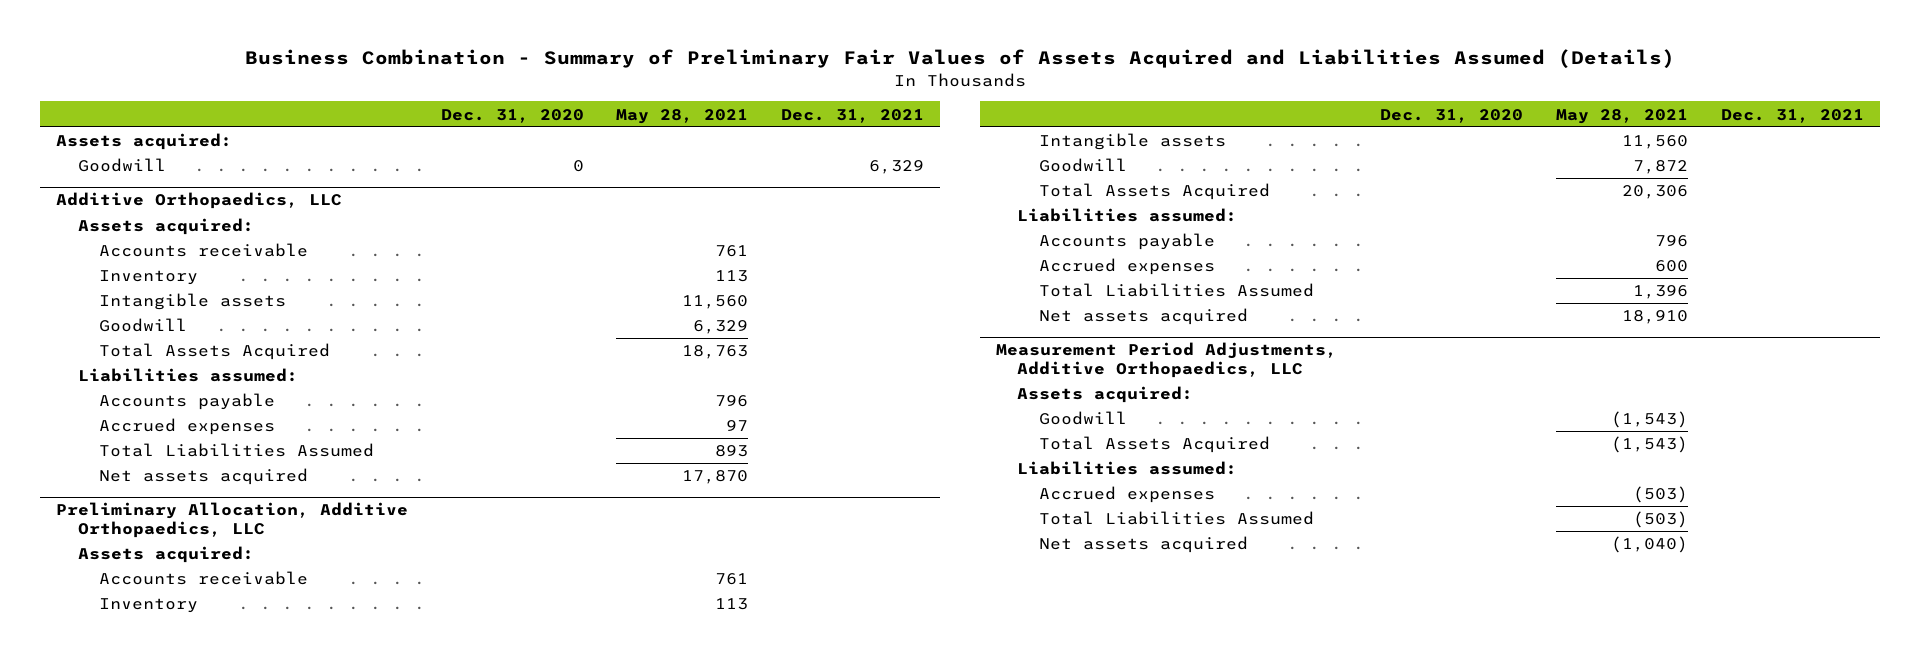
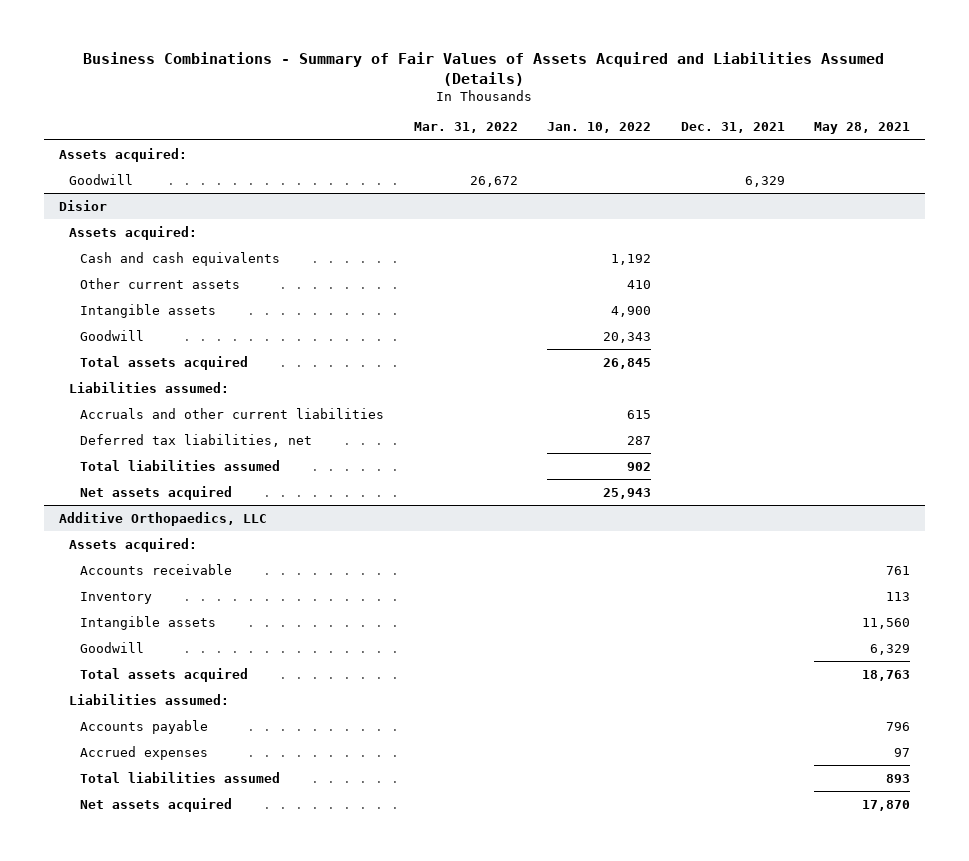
[244,49,1675,69] Business Combination - Summary of Preliminary Fair Values of Assets Acquired and Liabilities Assumed (Details) -> [83,51,885,86] Business Combinations - Summary of Fair Values of Assets Acquired and Liabilities Assumed (Details)
[440,108,584,123] Dec. 31, 2020 -> none
none -> [413,122,518,134] Mar. 31, 2022
none -> [547,122,652,134] Jan. 10, 2022
none -> [58,199,107,211] Disior
none -> [69,225,198,240] Assets acquired:
none -> [80,251,281,266] Cash and cash equivalents
none -> [80,277,241,289] Other current assets
none -> [80,303,217,318] Intangible assets
none -> [80,329,145,341] Goodwill
none -> [80,355,249,370] Total assets acquired
none -> [69,381,230,393] Liabilities assumed:
none -> [80,407,385,419] Accruals and other current liabilities
none -> [80,433,313,447] Deferred tax liabilities, net
none -> [80,459,281,471] Total liabilities assumed
none -> [80,485,233,500] Net assets acquired
[98,343,330,361] Total Assets Acquired -> [80,667,249,682] Total assets acquired
[98,443,374,458] Total Liabilities Assumed -> [80,771,281,783] Total liabilities assumed
[56,502,409,538] Preliminary Allocation, Additive Orthopaedics, LLC -> none
[77,546,254,564] Assets acquired: -> none
[98,571,308,586] Accounts receivable -> none
[98,598,198,614] Inventory -> none
[1038,133,1226,151] Intangible assets -> none
[1038,158,1127,173] Goodwill -> none
[1038,183,1270,201] Total Assets Acquired -> none
[1017,208,1238,223] Liabilities assumed: -> none
[1038,233,1215,251] Accounts payable -> none
[1038,258,1215,276] Accrued expenses -> none
[1038,283,1314,298] Total Liabilities Assumed -> none
[1038,308,1248,326] Net assets acquired -> none
[995,342,1337,378] Measurement Period Adjustments, Additive Orthopaedics, LLC -> none
[1017,386,1194,404] Assets acquired: -> none
[1038,411,1127,426] Goodwill -> none
[1038,436,1270,454] Total Assets Acquired -> none
[1017,461,1238,476] Liabilities assumed: -> none
[1038,486,1215,504] Accrued expenses -> none
[1038,511,1314,526] Total Liabilities Assumed -> none
[1038,536,1248,554] Net assets acquired -> none

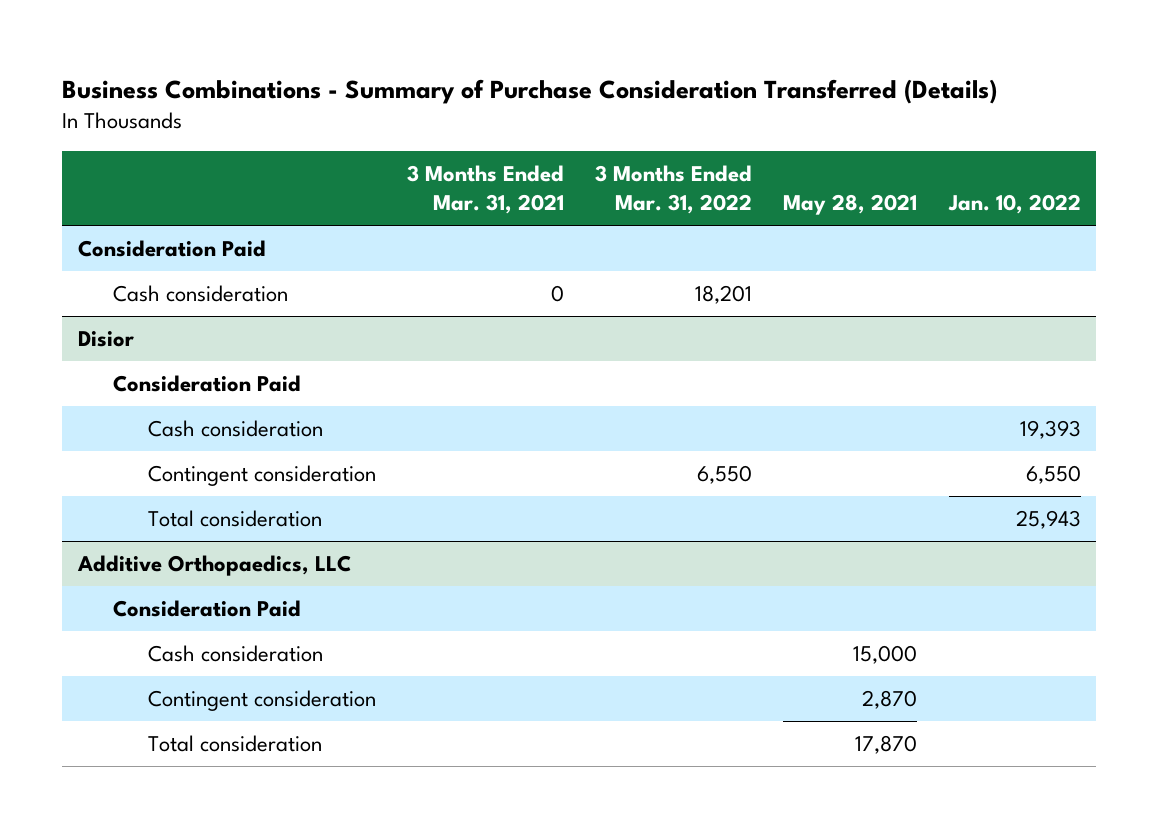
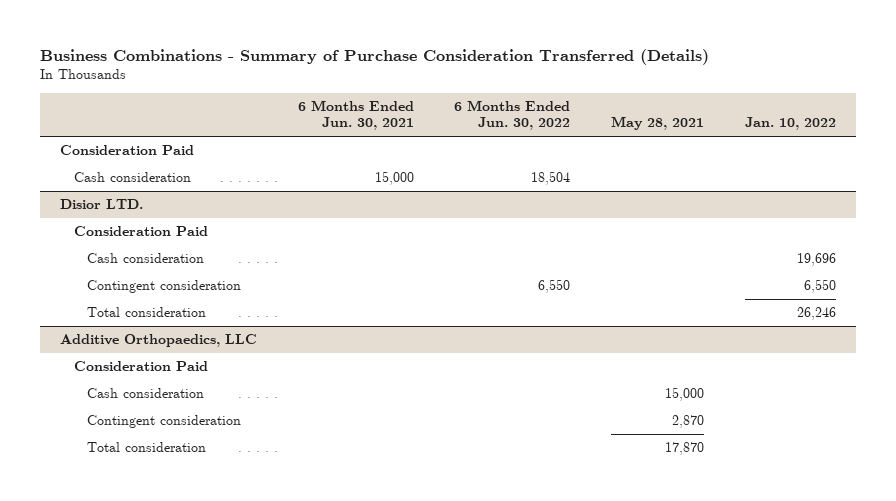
[406,164,564,215] 3 Months Ended Mar. 31, 2021 -> none
[595,164,753,215] 3 Months Ended Mar. 31, 2022 -> none
none -> [297,100,414,131] 6 Months Ended Jun. 30, 2021
none -> [454,100,571,131] 6 Months Ended Jun. 30, 2022
[78,331,135,348] Disior -> [60,199,144,210] Disior LTD.
[1019,420,1081,440] 19,393 -> [796,253,836,267] 19,696
[1015,510,1081,530] 25,943 -> [796,307,836,321] 26,246

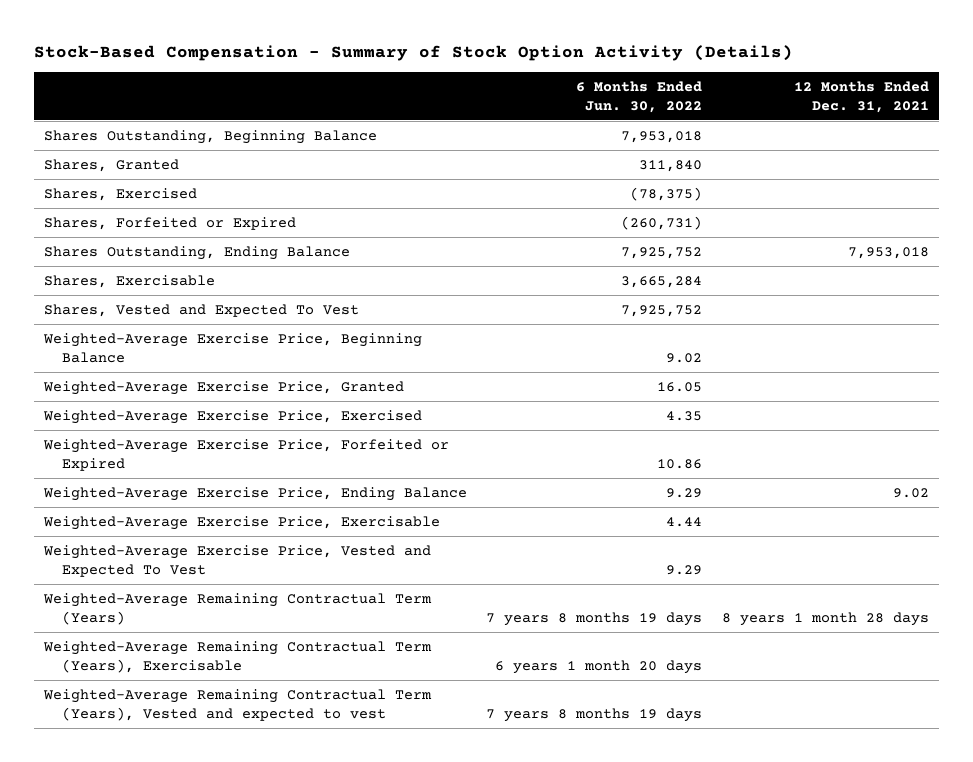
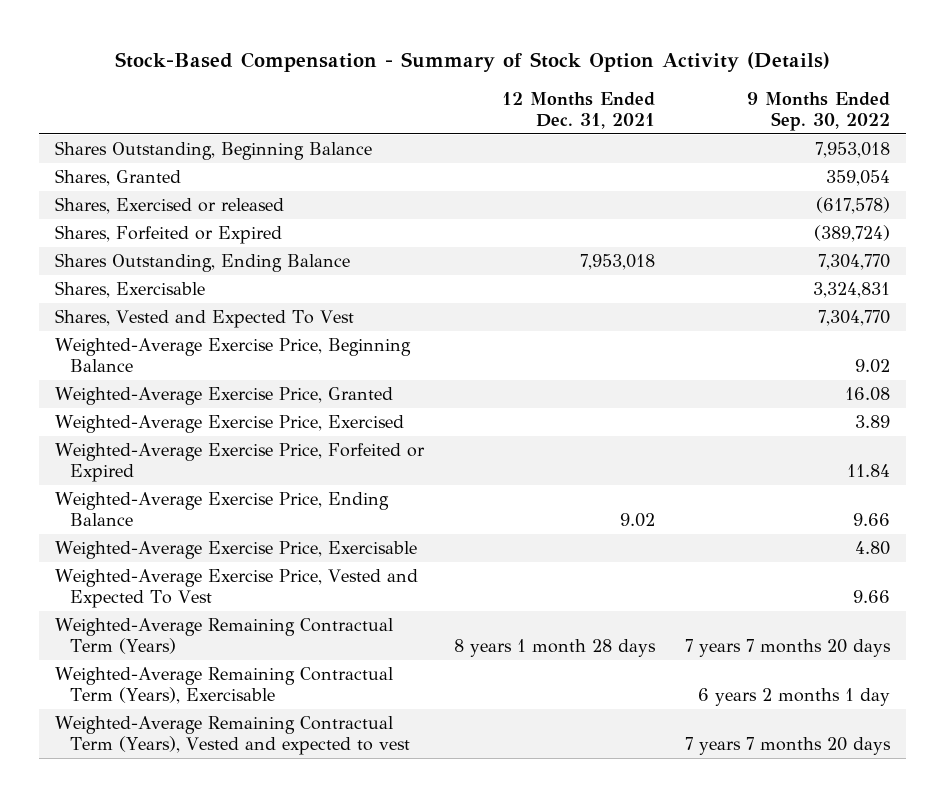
[576,80,703,113] 6 Months Ended Jun. 30, 2022 -> none
none -> [747,92,891,132] 9 Months Ended Sep. 30, 2022
[43,187,197,201] Shares, Exercised -> [54,197,284,215] Shares, Exercised or released

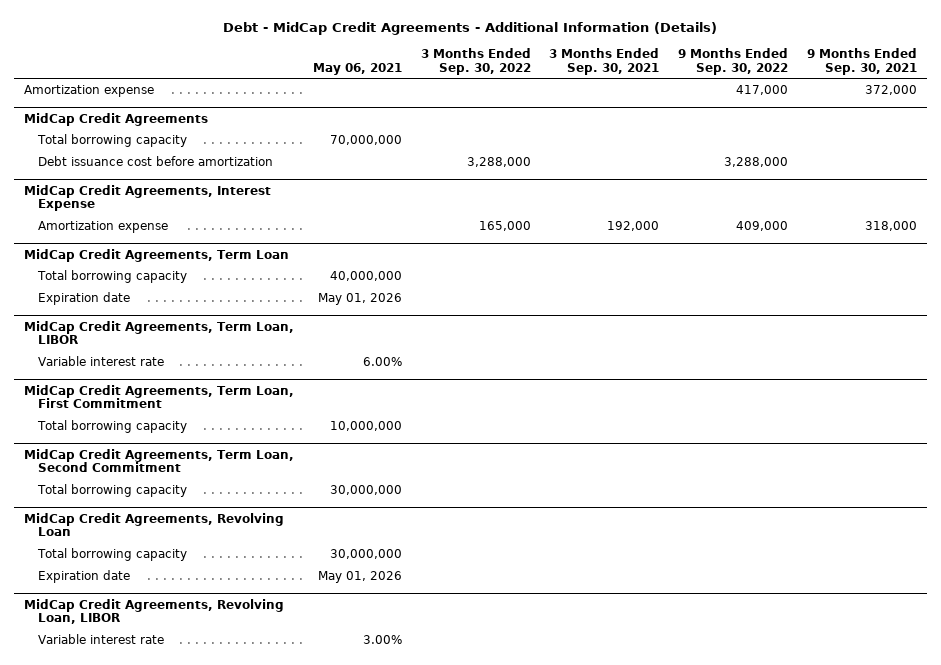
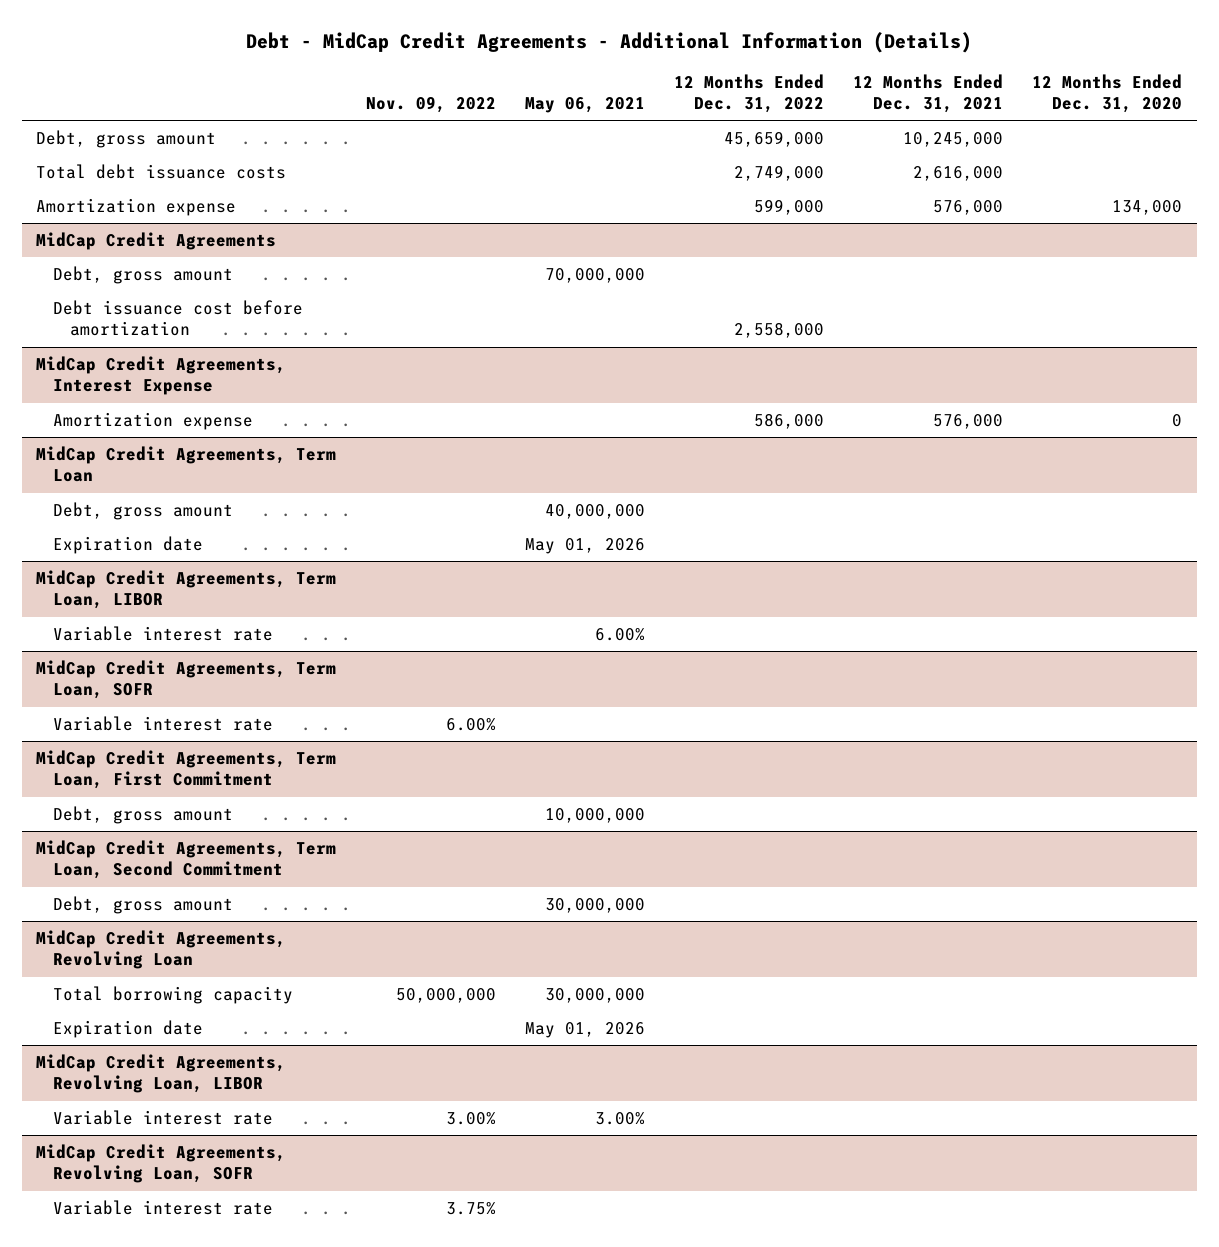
[420,48,531,75] 3 Months Ended Sep. 30, 2022 -> none
[549,48,660,75] 3 Months Ended Sep. 30, 2021 -> none
[678,48,789,75] 9 Months Ended Sep. 30, 2022 -> none
[807,48,918,75] 9 Months Ended Sep. 30, 2021 -> none
none -> [365,95,496,113] Nov. 09, 2022
none -> [673,73,824,113] 12 Months Ended Dec. 31, 2022
none -> [853,73,1004,113] 12 Months Ended Dec. 31, 2021
none -> [1032,73,1183,113] 12 Months Ended Dec. 31, 2020
none -> [36,129,217,148] Debt, gross amount
none -> [36,163,287,179] Total debt issuance costs
[36,133,187,147] Total borrowing capacity -> none
none -> [53,265,234,284] Debt, gross amount
[36,269,187,283] Total borrowing capacity -> none
none -> [53,501,234,520] Debt, gross amount
none -> [36,659,337,700] MidCap Credit Agreements, Term Loan, SOFR
none -> [53,715,274,731] Variable interest rate
[36,419,187,433] Total borrowing capacity -> none
none -> [53,805,234,824] Debt, gross amount
[36,483,187,497] Total borrowing capacity -> none
none -> [53,895,234,914] Debt, gross amount
none -> [36,1143,287,1184] MidCap Credit Agreements, Revolving Loan, SOFR
none -> [53,1199,274,1215] Variable interest rate

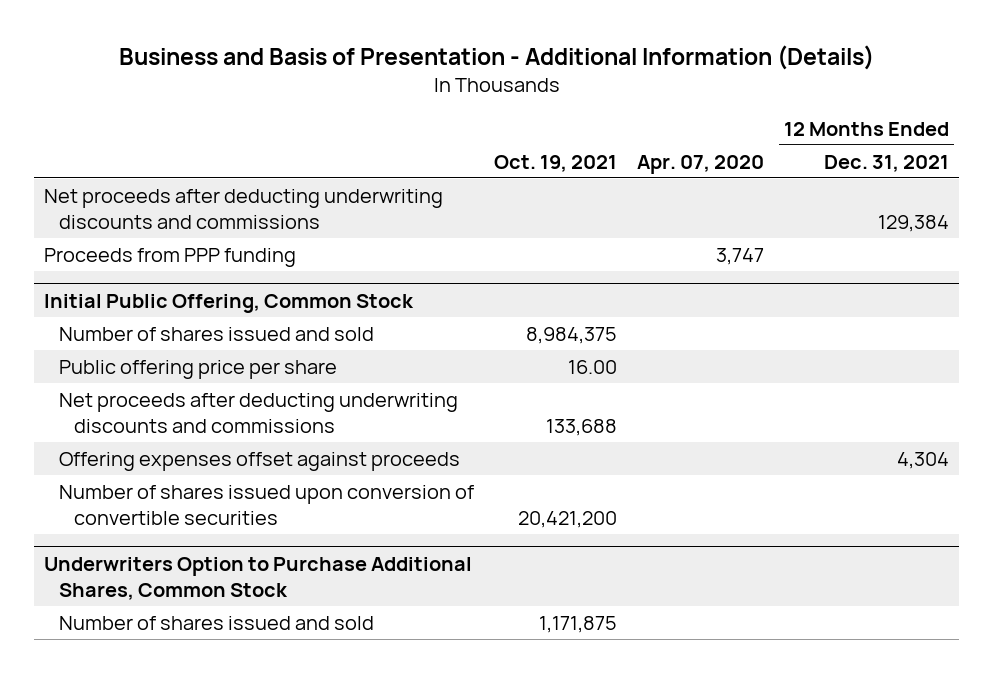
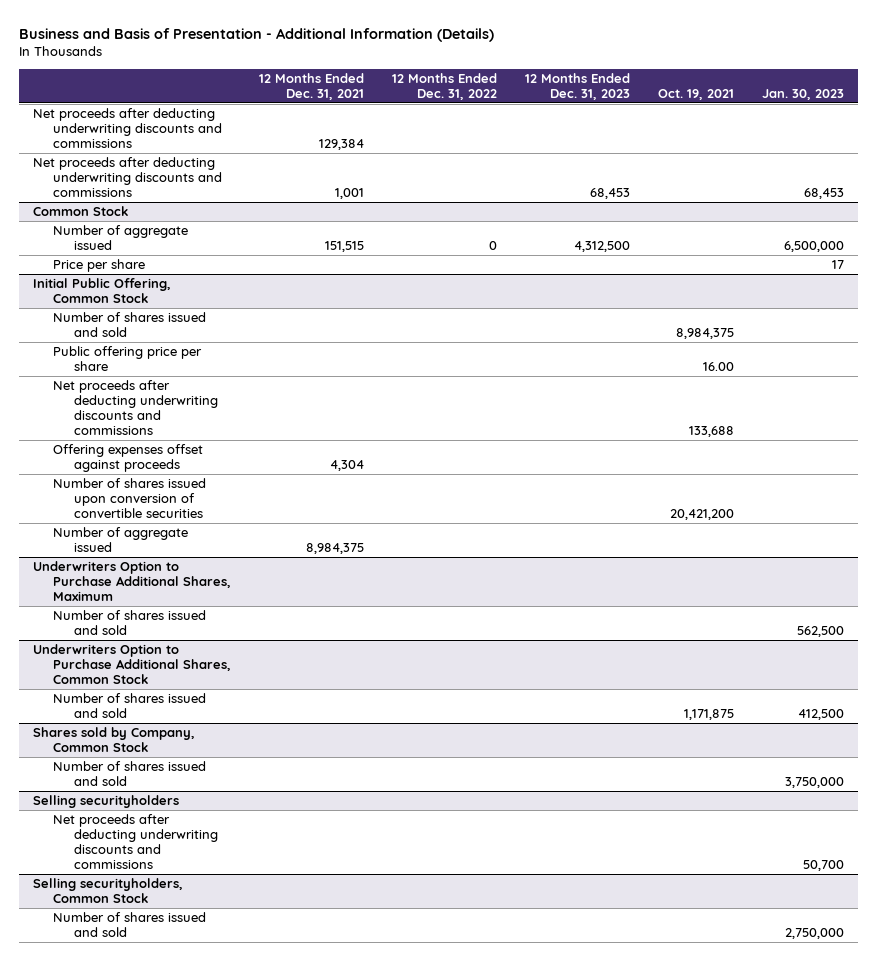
[637,154,765,174] Apr. 07, 2020 -> none
none -> [392,72,498,100] 12 Months Ended Dec. 31, 2022
none -> [525,72,631,100] 12 Months Ended Dec. 31, 2023
none -> [762,88,845,100] Jan. 30, 2023
[44,247,297,267] Proceeds from PPP funding -> none
none -> [32,157,223,197] Net proceeds after deducting underwriting discounts and commissions
none -> [32,206,128,217] Common Stock
none -> [53,225,189,251] Number of aggregate issued
none -> [53,259,146,273] Price per share
none -> [53,527,189,553] Number of aggregate issued
none -> [32,561,232,601] Underwriters Option to Purchase Additional Shares, Maximum
none -> [53,610,207,636] Number of shares issued and sold
none -> [32,727,195,753] Shares sold by Company, Common Stock
none -> [53,761,207,787] Number of shares issued and sold
none -> [32,795,179,809] Selling securityholders
none -> [53,814,218,869] Net proceeds after deducting underwriting discounts and commissions
none -> [32,878,183,904] Selling securityholders, Common Stock
none -> [53,912,207,938] Number of shares issued and sold

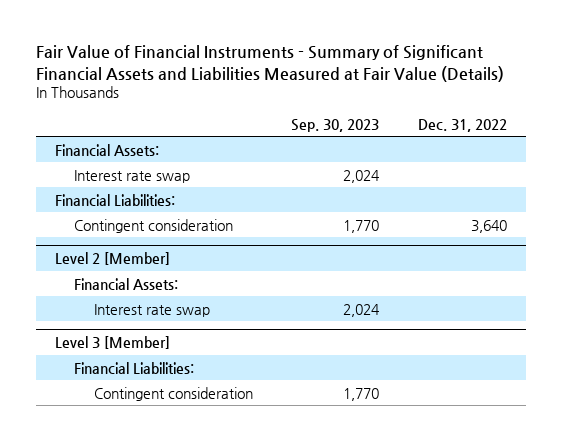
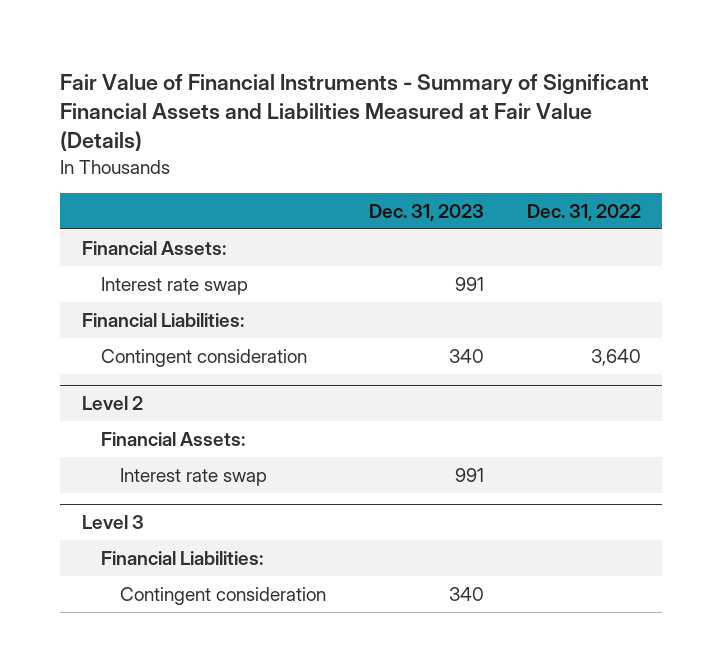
[291,118,380,132] Sep. 30, 2023 -> none
none -> [368,203,484,221] Dec. 31, 2023
[54,252,170,266] Level 2 [Member] -> [81,396,143,411] Level 2
[54,336,170,350] Level 3 [Member] -> [81,515,144,530] Level 3

